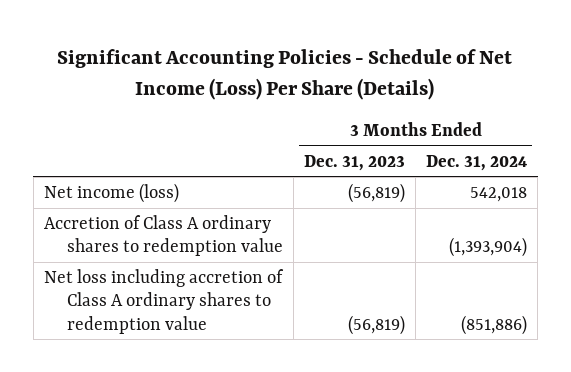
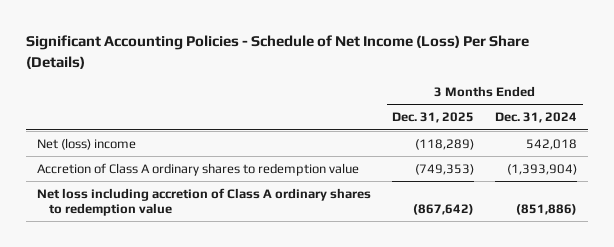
[304,154,406,171] Dec. 31, 2023 -> none
none -> [392,112,475,124] Dec. 31, 2025
[43,182,179,203] Net income (loss) -> [36,137,136,150] Net (loss) income

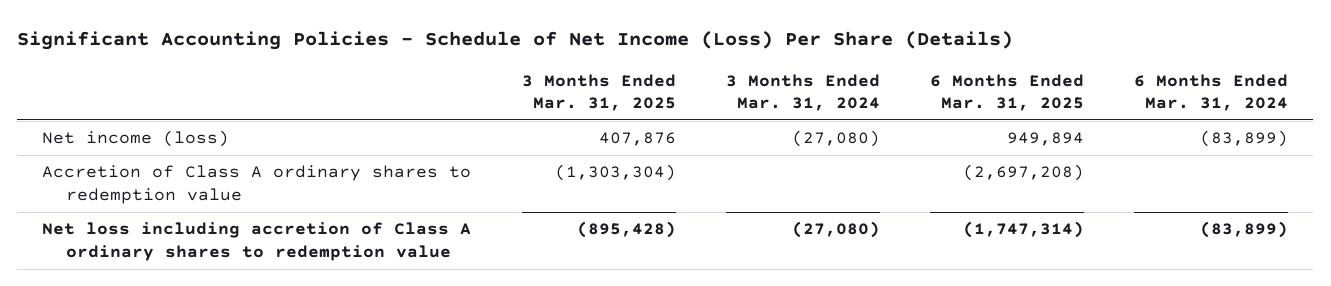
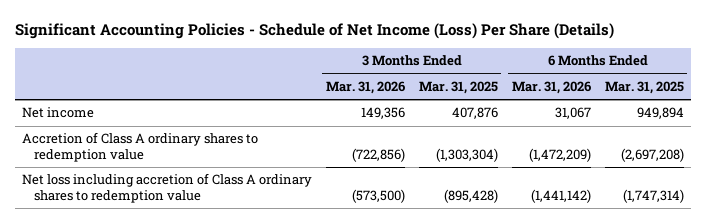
[725,73,880,112] 3 Months Ended Mar. 31, 2024 -> none
[1134,73,1289,112] 6 Months Ended Mar. 31, 2024 -> none
none -> [325,81,405,95] Mar. 31, 2026
none -> [511,81,591,95] Mar. 31, 2026
[42,130,230,148] Net income (loss) -> [21,107,94,119] Net income

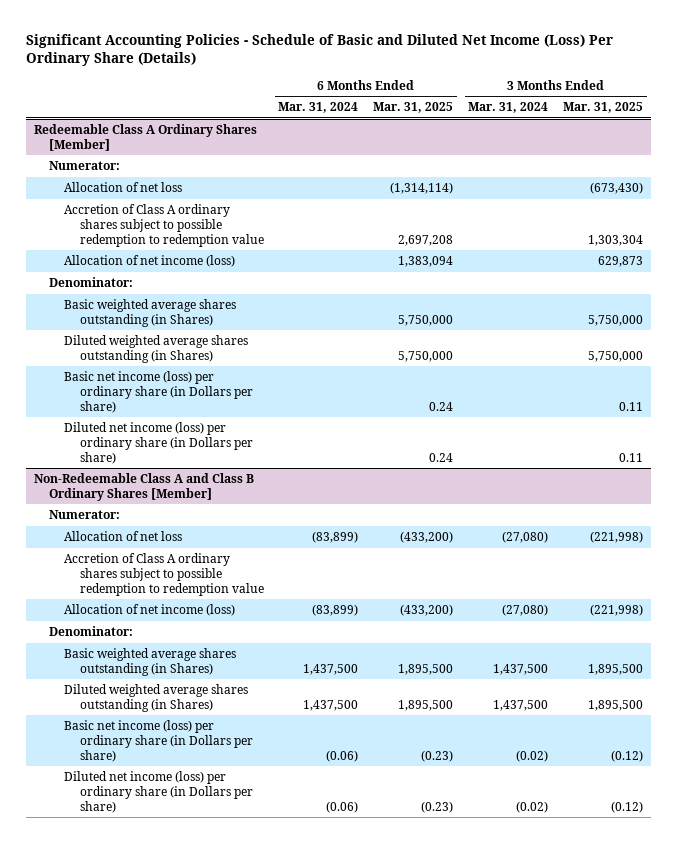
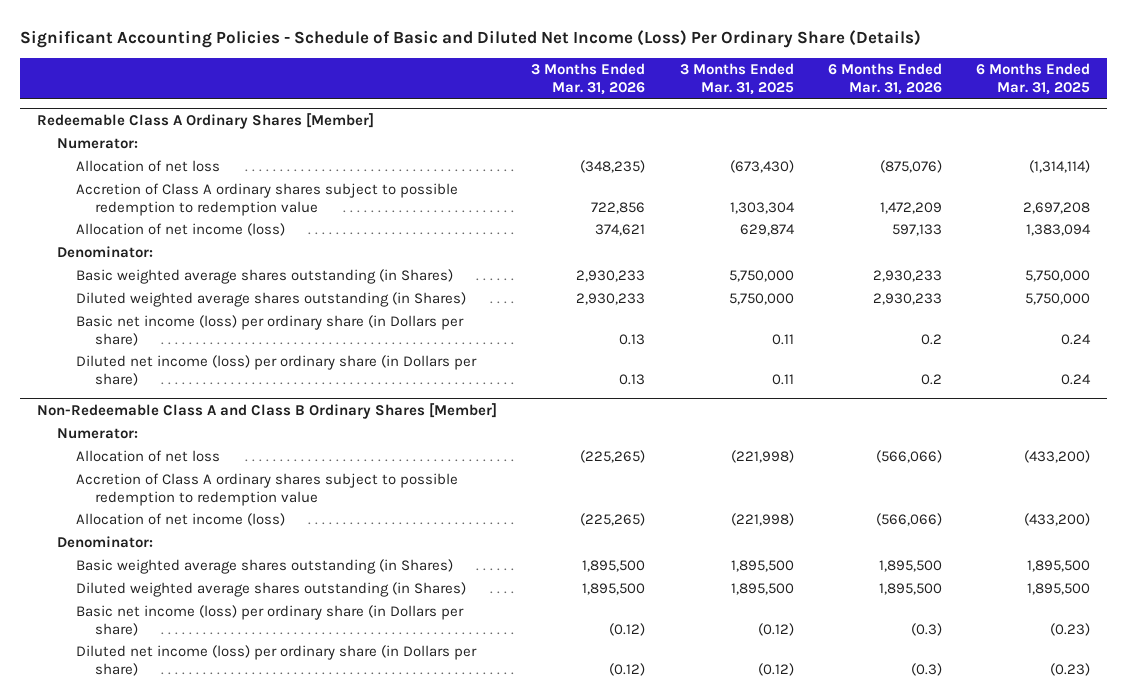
[278,102,359,114] Mar. 31, 2024 -> none
[468,102,549,114] Mar. 31, 2024 -> none
none -> [531,63,646,95] 3 Months Ended Mar. 31, 2026
none -> [828,63,943,95] 6 Months Ended Mar. 31, 2026
[598,256,644,268] 629,873 -> [739,224,795,237] 629,874

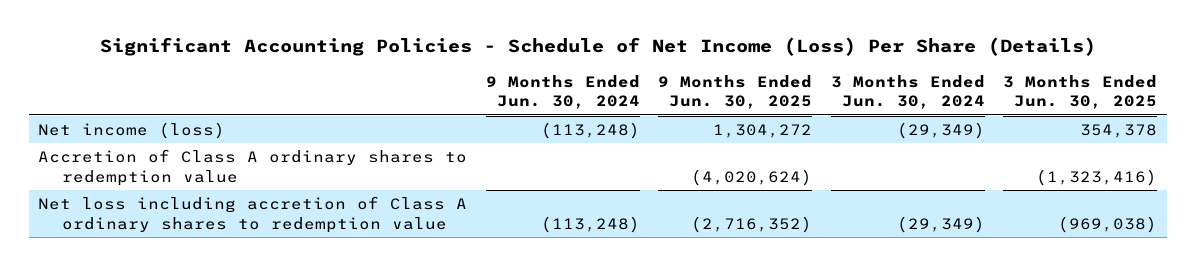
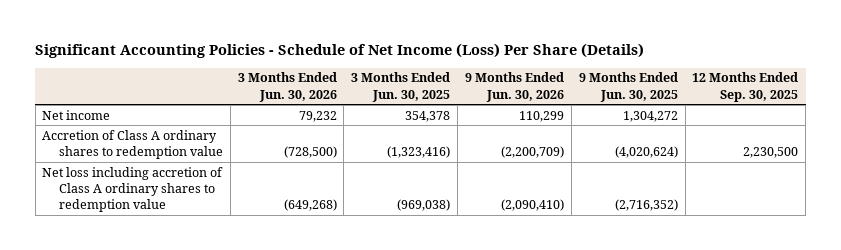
[485,74,640,110] 9 Months Ended Jun. 30, 2024 -> none
[830,74,985,110] 3 Months Ended Jun. 30, 2024 -> none
none -> [237,72,337,102] 3 Months Ended Jun. 30, 2026
none -> [465,72,565,102] 9 Months Ended Jun. 30, 2026
none -> [692,72,799,102] 12 Months Ended Sep. 30, 2025
[37,122,225,140] Net income (loss) -> [42,109,111,120] Net income

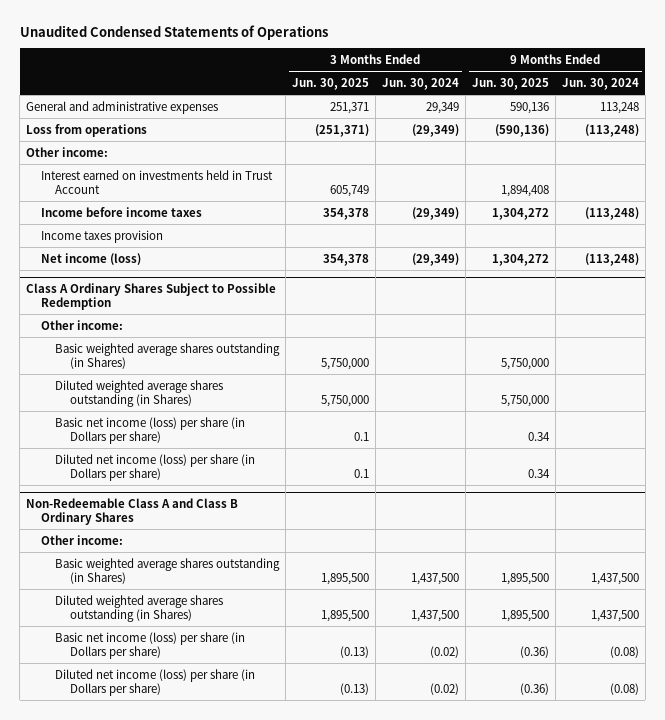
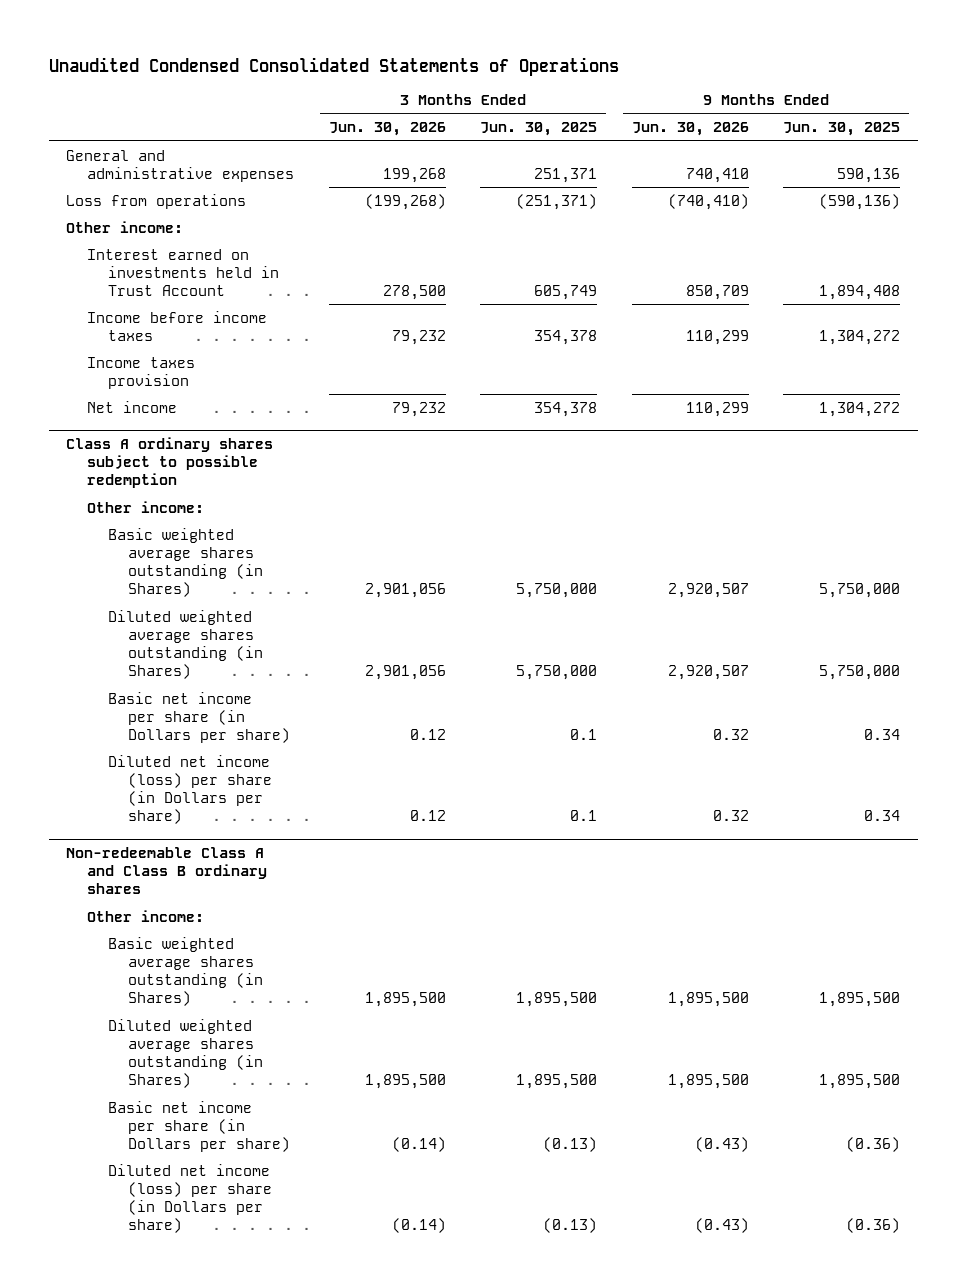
[19,25,328,41] Unaudited Condensed Statements of Operations -> [49,56,620,76] Unaudited Condensed Consolidated Statements of Operations
[381,77,459,90] Jun. 30, 2024 -> none
[561,77,639,90] Jun. 30, 2024 -> none
none -> [328,122,446,137] Jun. 30, 2026
none -> [631,122,749,137] Jun. 30, 2026
[40,252,141,265] Net income (loss) -> [87,400,178,413] Net income
[26,282,277,310] Class A Ordinary Shares Subject to Possible Redemption -> [66,436,274,488] Class A ordinary shares subject to possible redemption
[55,416,246,444] Basic net income (loss) per share (in Dollars per share) -> [107,691,291,743] Basic net income per share (in Dollars per share)
[26,497,239,525] Non-Redeemable Class A and Class B Ordinary Shares -> [66,846,268,894] Non-redeemable Class A and Class B ordinary shares
[55,631,246,659] Basic net income (loss) per share (in Dollars per share) -> [107,1100,291,1152] Basic net income per share (in Dollars per share)

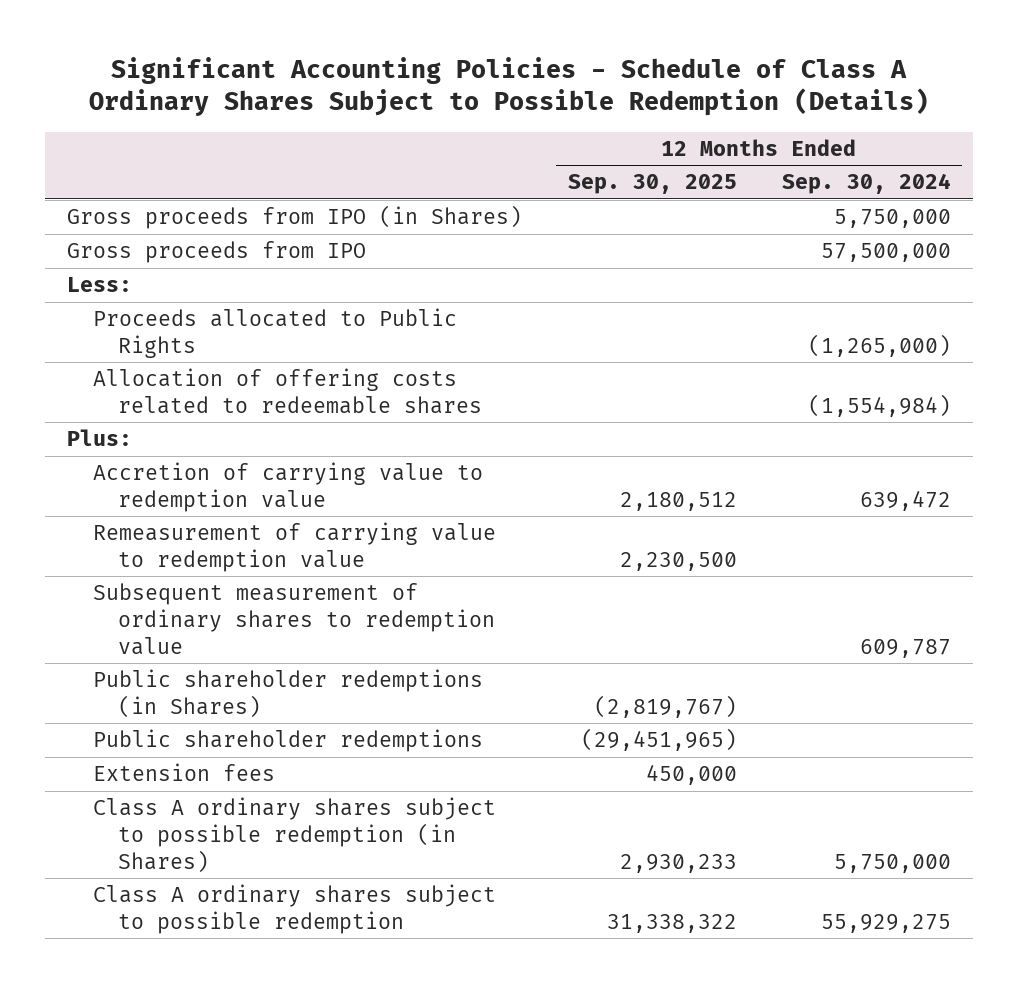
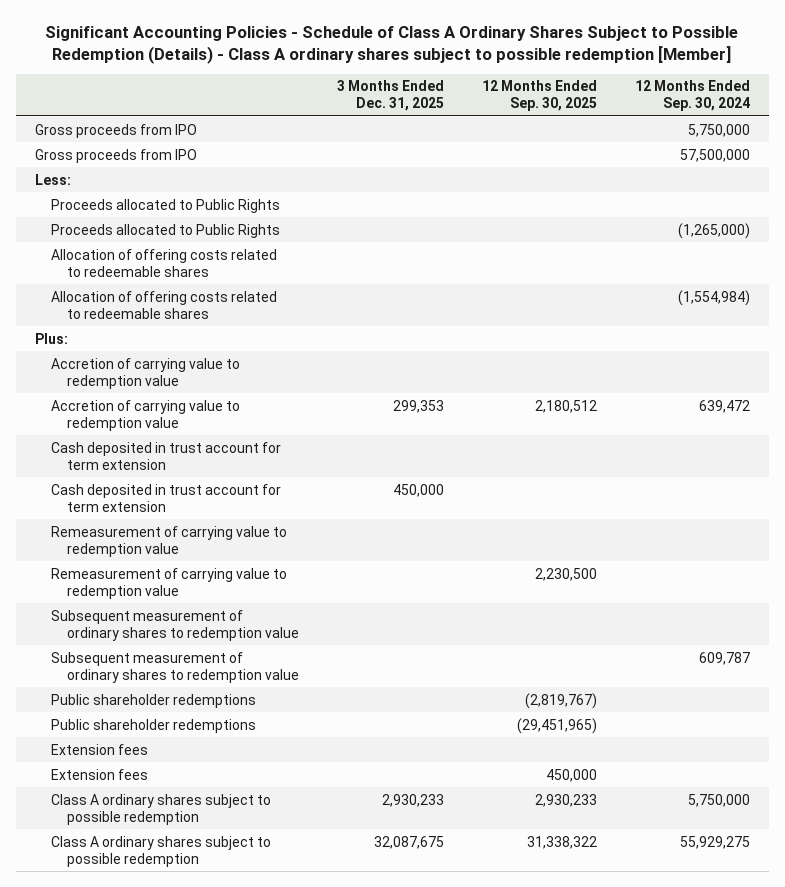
[89,56,930,117] Significant Accounting Policies - Schedule of Class A Ordinary Shares Subject to Possible Redemption (Details) -> [45,25,739,64] Significant Accounting Policies - Schedule of Class A Ordinary Shares Subject to Possible Redemption (Details) - Class A ordinary shares subject to possible redemption [Member]
none -> [336,80,444,112] 3 Months Ended Dec. 31, 2025
[67,205,523,230] Gross proceeds from IPO (in Shares) -> [34,123,197,138] Gross proceeds from IPO
none -> [50,198,280,213] Proceeds allocated to Public Rights
none -> [50,248,277,277] Allocation of offering costs related to redeemable shares
none -> [50,357,240,389] Accretion of carrying value to redemption value
none -> [50,441,281,470] Cash deposited in trust account for term extension
none -> [50,483,281,512] Cash deposited in trust account for term extension
none -> [50,525,287,557] Remeasurement of carrying value to redemption value
none -> [50,609,299,641] Subsequent measurement of ordinary shares to redemption value
[92,669,483,719] Public shareholder redemptions (in Shares) -> [50,693,256,708] Public shareholder redemptions
none -> [50,743,148,755] Extension fees
[92,797,496,873] Class A ordinary shares subject to possible redemption (in Shares) -> [50,793,271,825] Class A ordinary shares subject to possible redemption

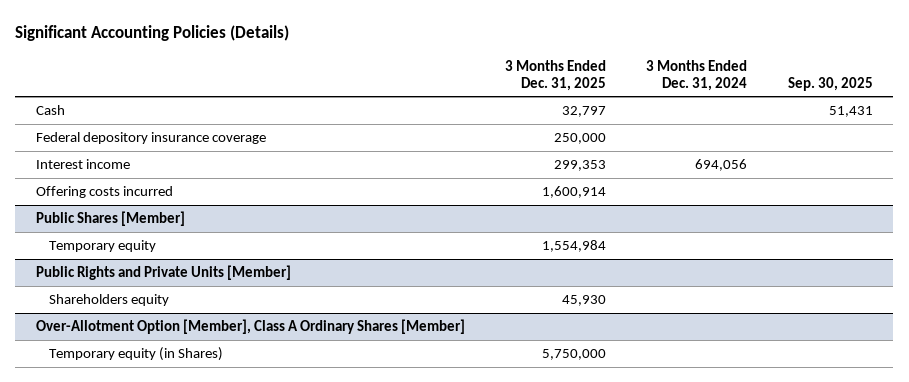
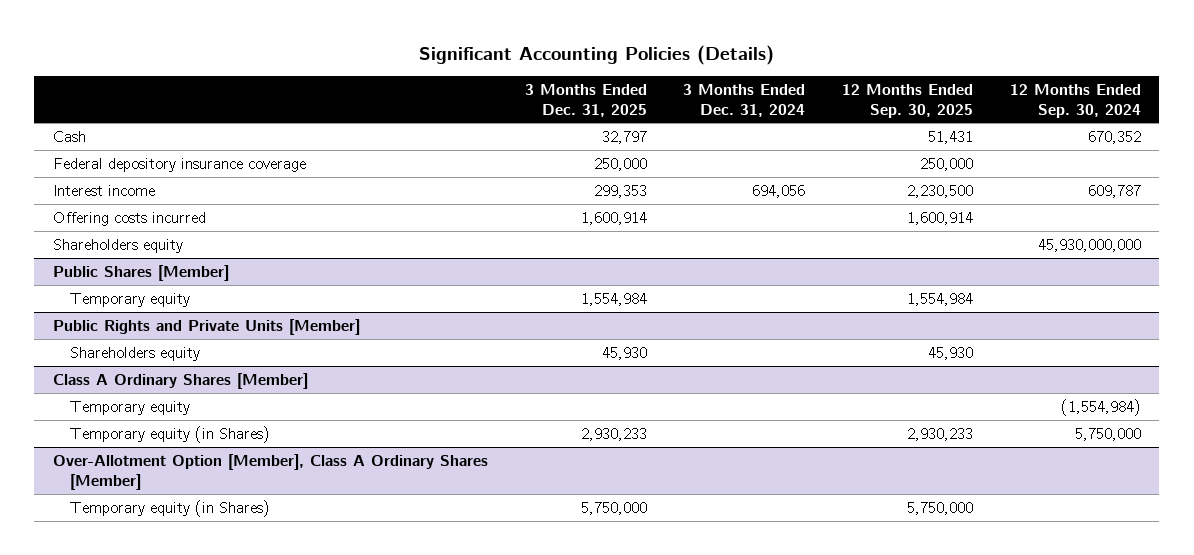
[787,76,873,91] Sep. 30, 2025 -> none
none -> [842,83,974,118] 12 Months Ended Sep. 30, 2025
none -> [1009,83,1141,118] 12 Months Ended Sep. 30, 2024
none -> [52,239,183,254] Shareholders equity
none -> [52,373,308,390] Class A Ordinary Shares [Member]
none -> [69,401,190,416] Temporary equity
none -> [69,426,270,444] Temporary equity (in Shares)

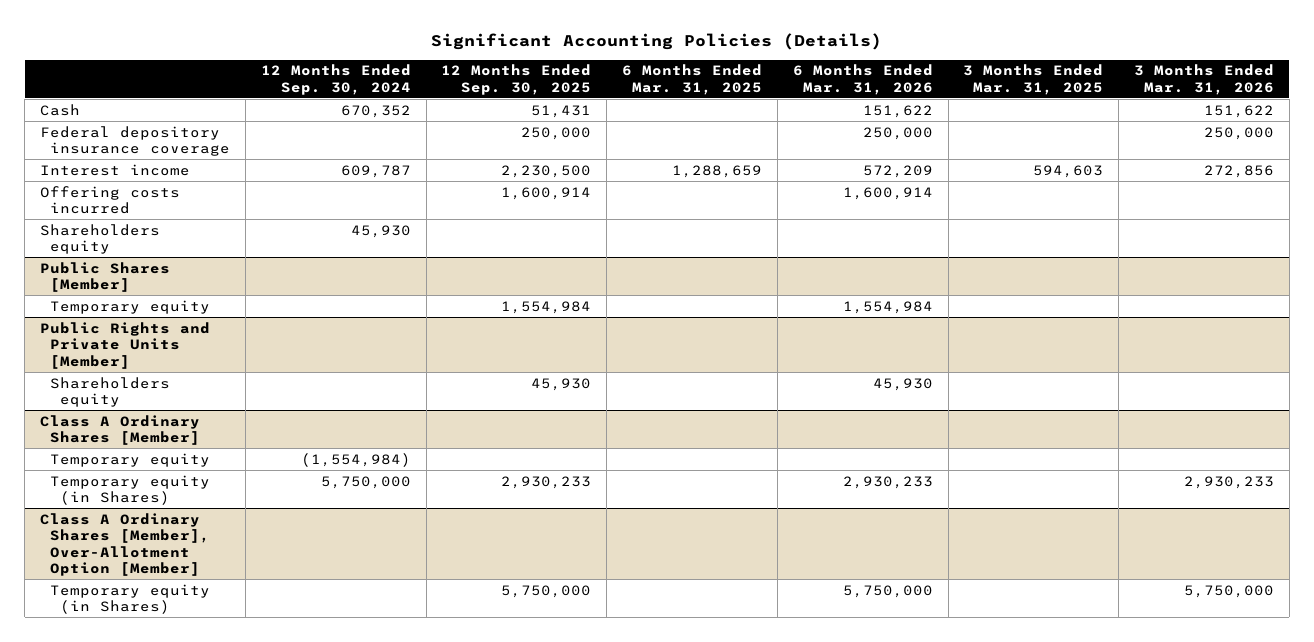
[524,83,647,117] 3 Months Ended Dec. 31, 2025 -> none
[683,83,806,117] 3 Months Ended Dec. 31, 2024 -> none
none -> [622,64,763,95] 6 Months Ended Mar. 31, 2025
none -> [792,64,933,95] 6 Months Ended Mar. 31, 2026
none -> [963,64,1104,95] 3 Months Ended Mar. 31, 2025
none -> [1134,64,1275,95] 3 Months Ended Mar. 31, 2026
[1037,239,1141,253] 45,930,000,000 -> [350,224,411,238] 45,930
[52,454,488,490] Over-Allotment Option [Member], Class A Ordinary Shares [Member] -> [39,512,211,577] Class A Ordinary Shares [Member], Over-Allotment Option [Member]

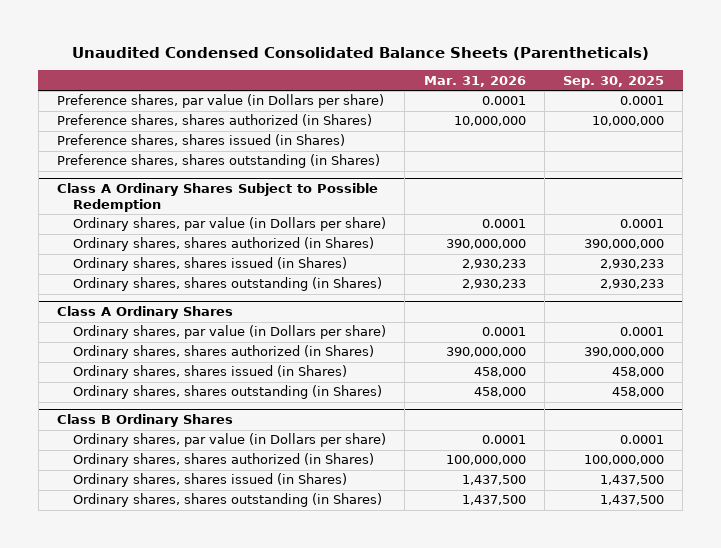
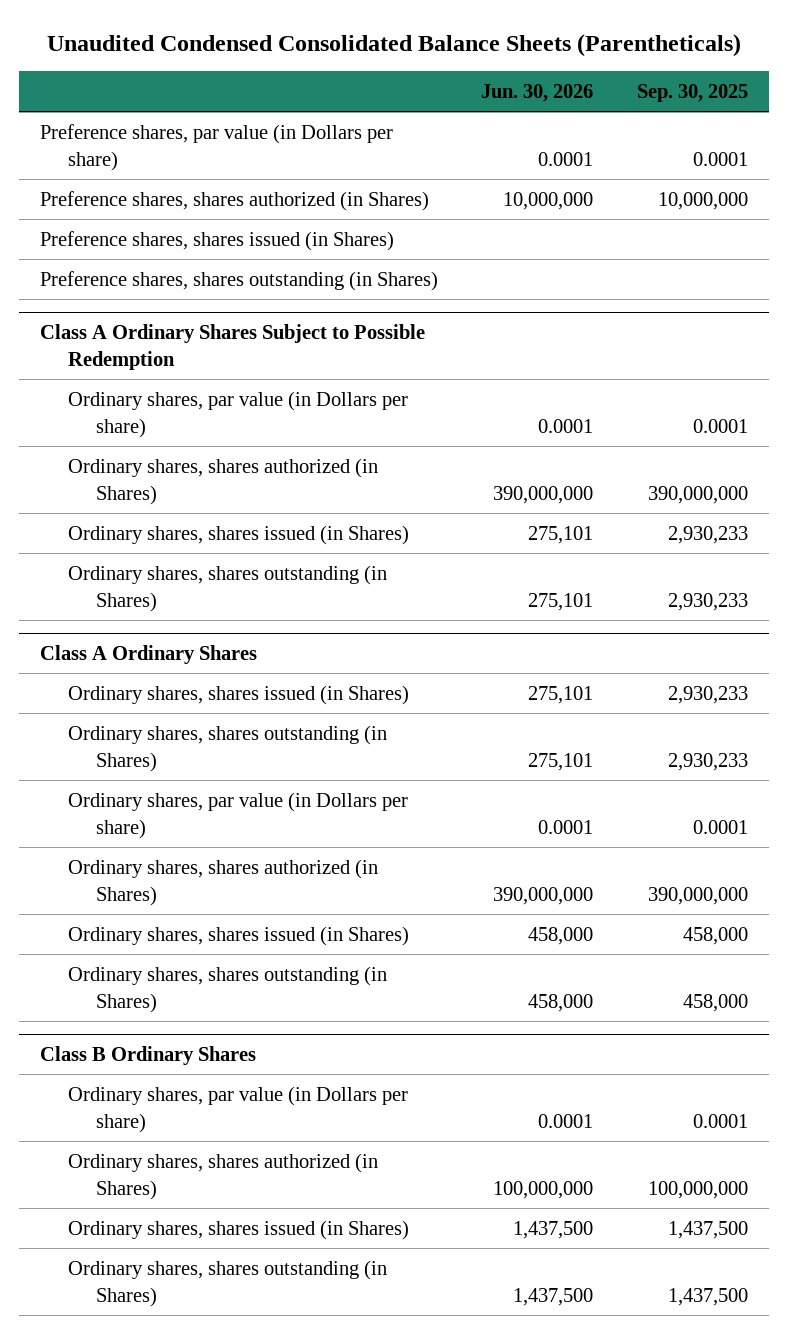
[423,75,526,87] Mar. 31, 2026 -> none
none -> [481,83,594,102] Jun. 30, 2026
none -> [68,684,410,705] Ordinary shares, shares issued (in Shares)
none -> [68,724,388,772] Ordinary shares, shares outstanding (in Shares)

